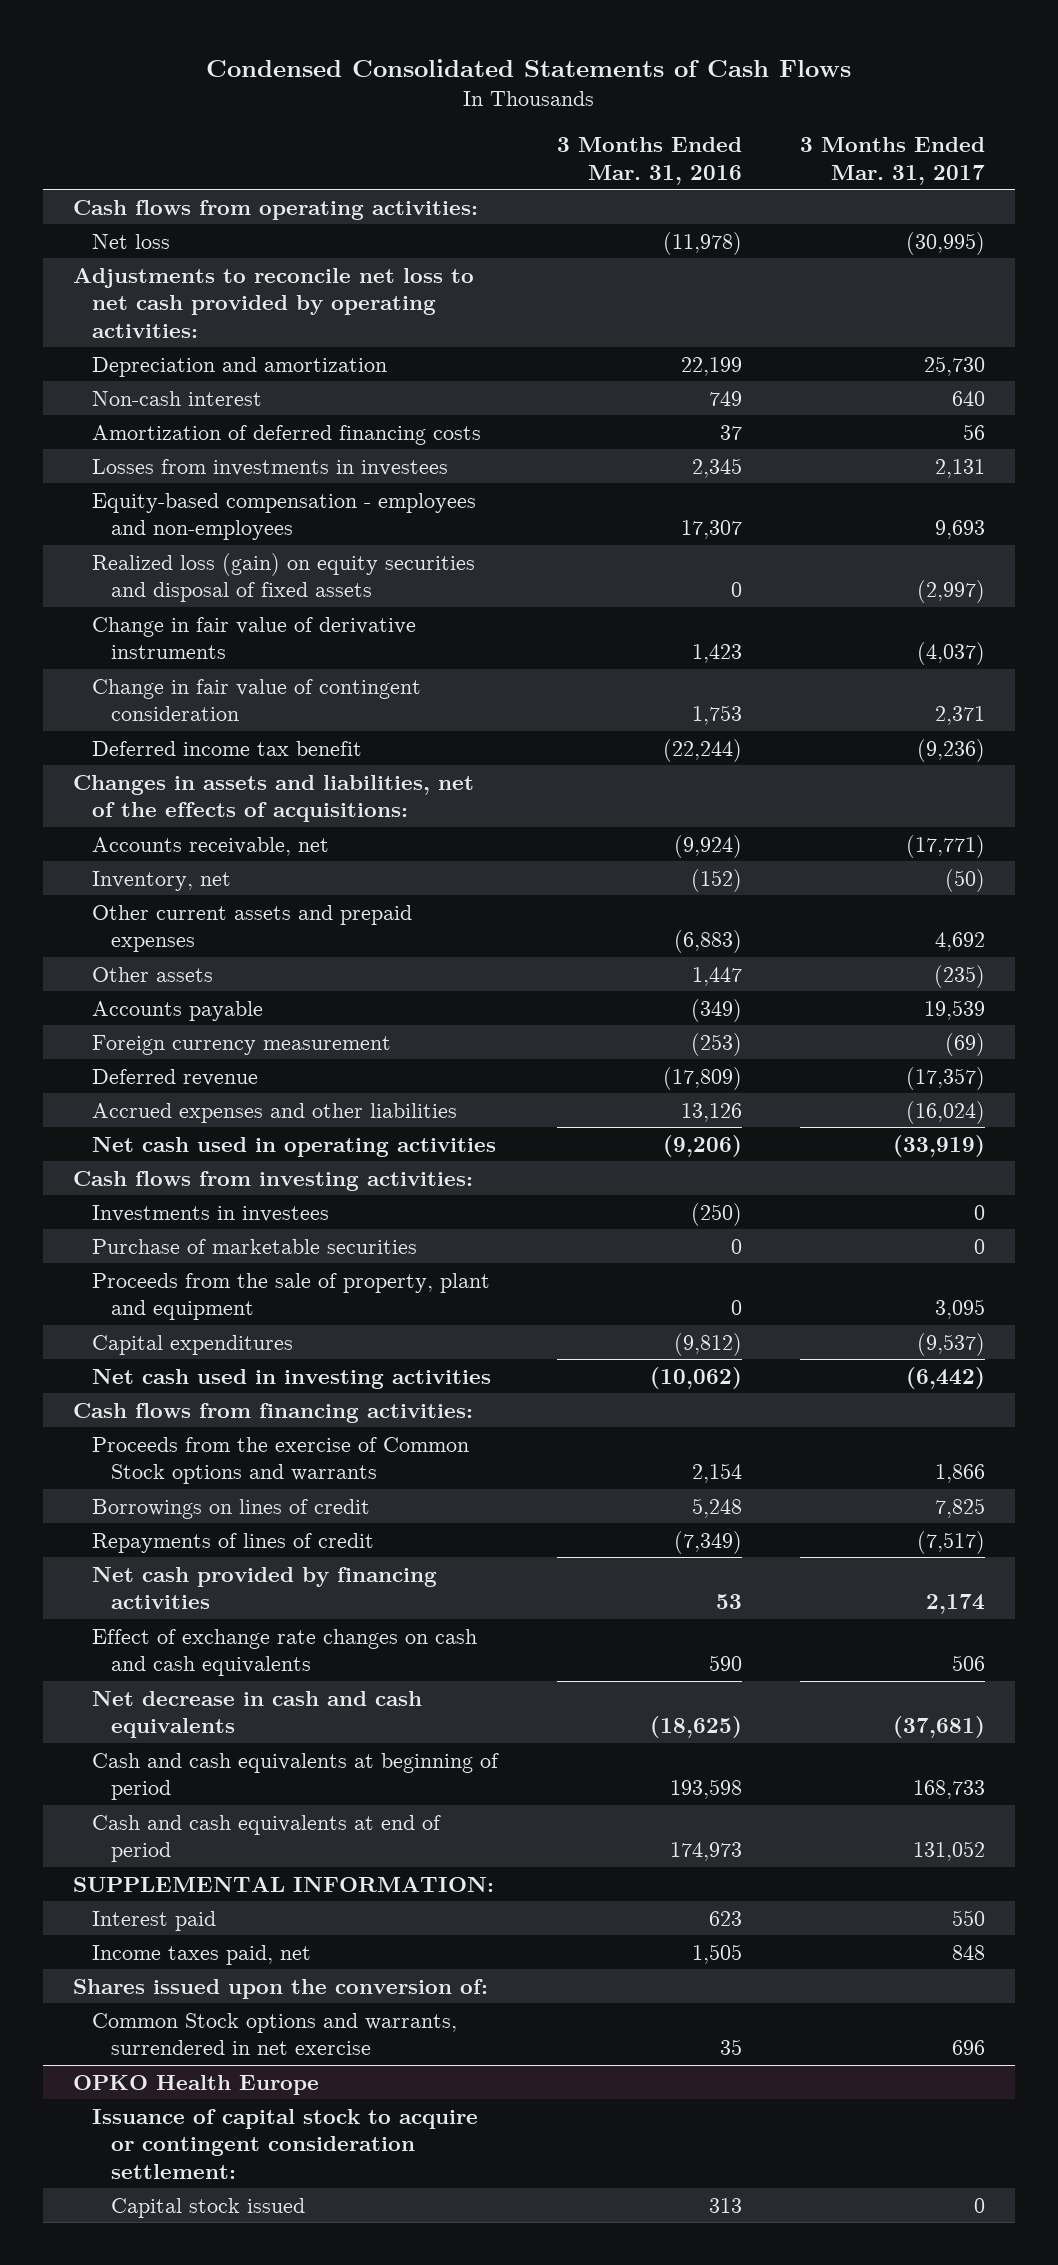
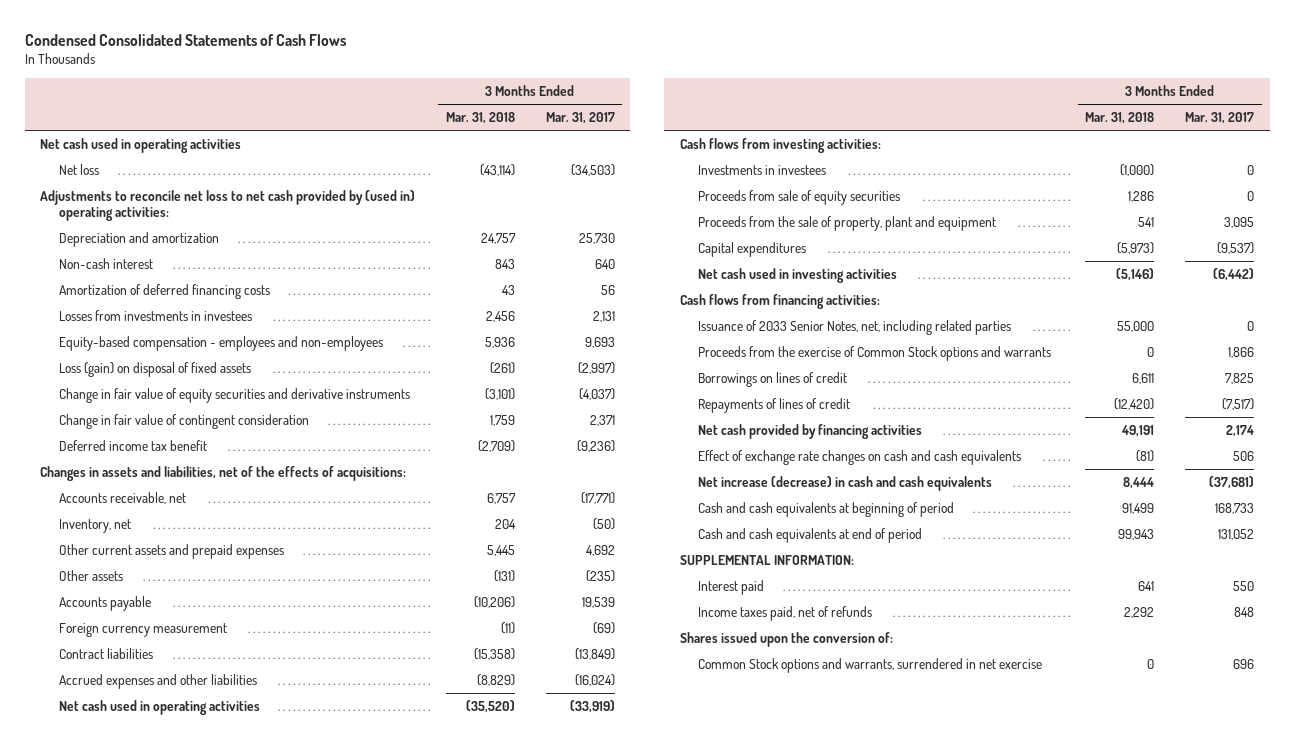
[556,137,742,185] 3 Months Ended Mar. 31, 2016 -> none
none -> [445,112,515,125] Mar. 31, 2018
[72,199,478,220] Cash flows from operating activities: -> [40,138,242,154] Net cash used in operating activities
[906,231,986,255] (30,995) -> [570,164,615,177] (34,503)
[72,267,474,338] Adjustments to reconcile net loss to net cash provided by operating activities: -> [40,190,416,222] Adjustments to reconcile net loss to net cash provided by (used in) operating activities:
[91,552,475,603] Realized loss (gain) on equity securities and disposal of fixed assets -> [58,362,251,378] Loss (gain) on disposal of fixed assets
[91,616,416,660] Change in fair value of derivative instruments -> [58,388,410,404] Change in fair value of equity securities and derivative instruments
[91,1068,258,1086] Deferred revenue -> none
none -> [58,648,153,660] Contract liabilities
[91,1238,417,1254] Purchase of marketable securities -> none
none -> [698,190,901,206] Proceeds from sale of equity securities
none -> [698,320,1012,336] Issuance of 2033 Senior Notes, net, including related parties
[91,1690,422,1739] Net decrease in cash and cash equivalents -> [698,476,993,492] Net increase (decrease) in cash and cash equivalents
[91,1944,311,1965] Income taxes paid, net -> [698,606,873,622] Income taxes paid, net of refunds
[72,2074,319,2095] OPKO Health Europe -> none
[91,2108,478,2179] Issuance of capital stock to acquire or contingent consideration settlement: -> none
[110,2197,305,2218] Capital stock issued -> none

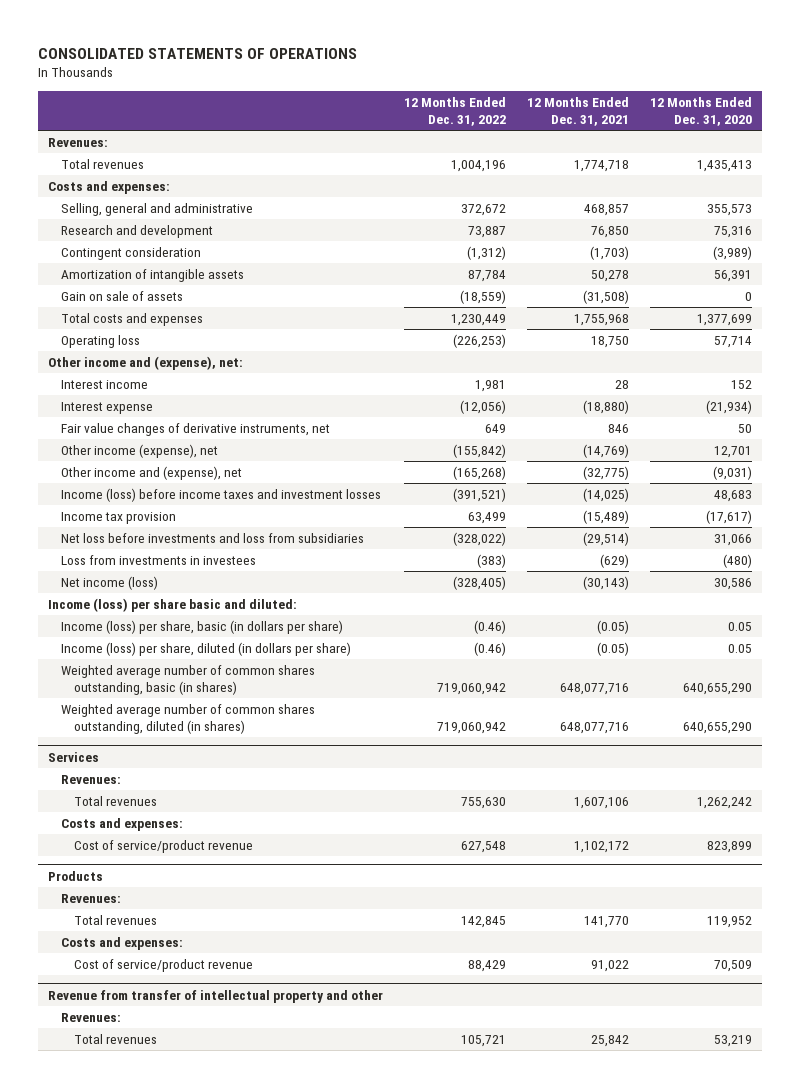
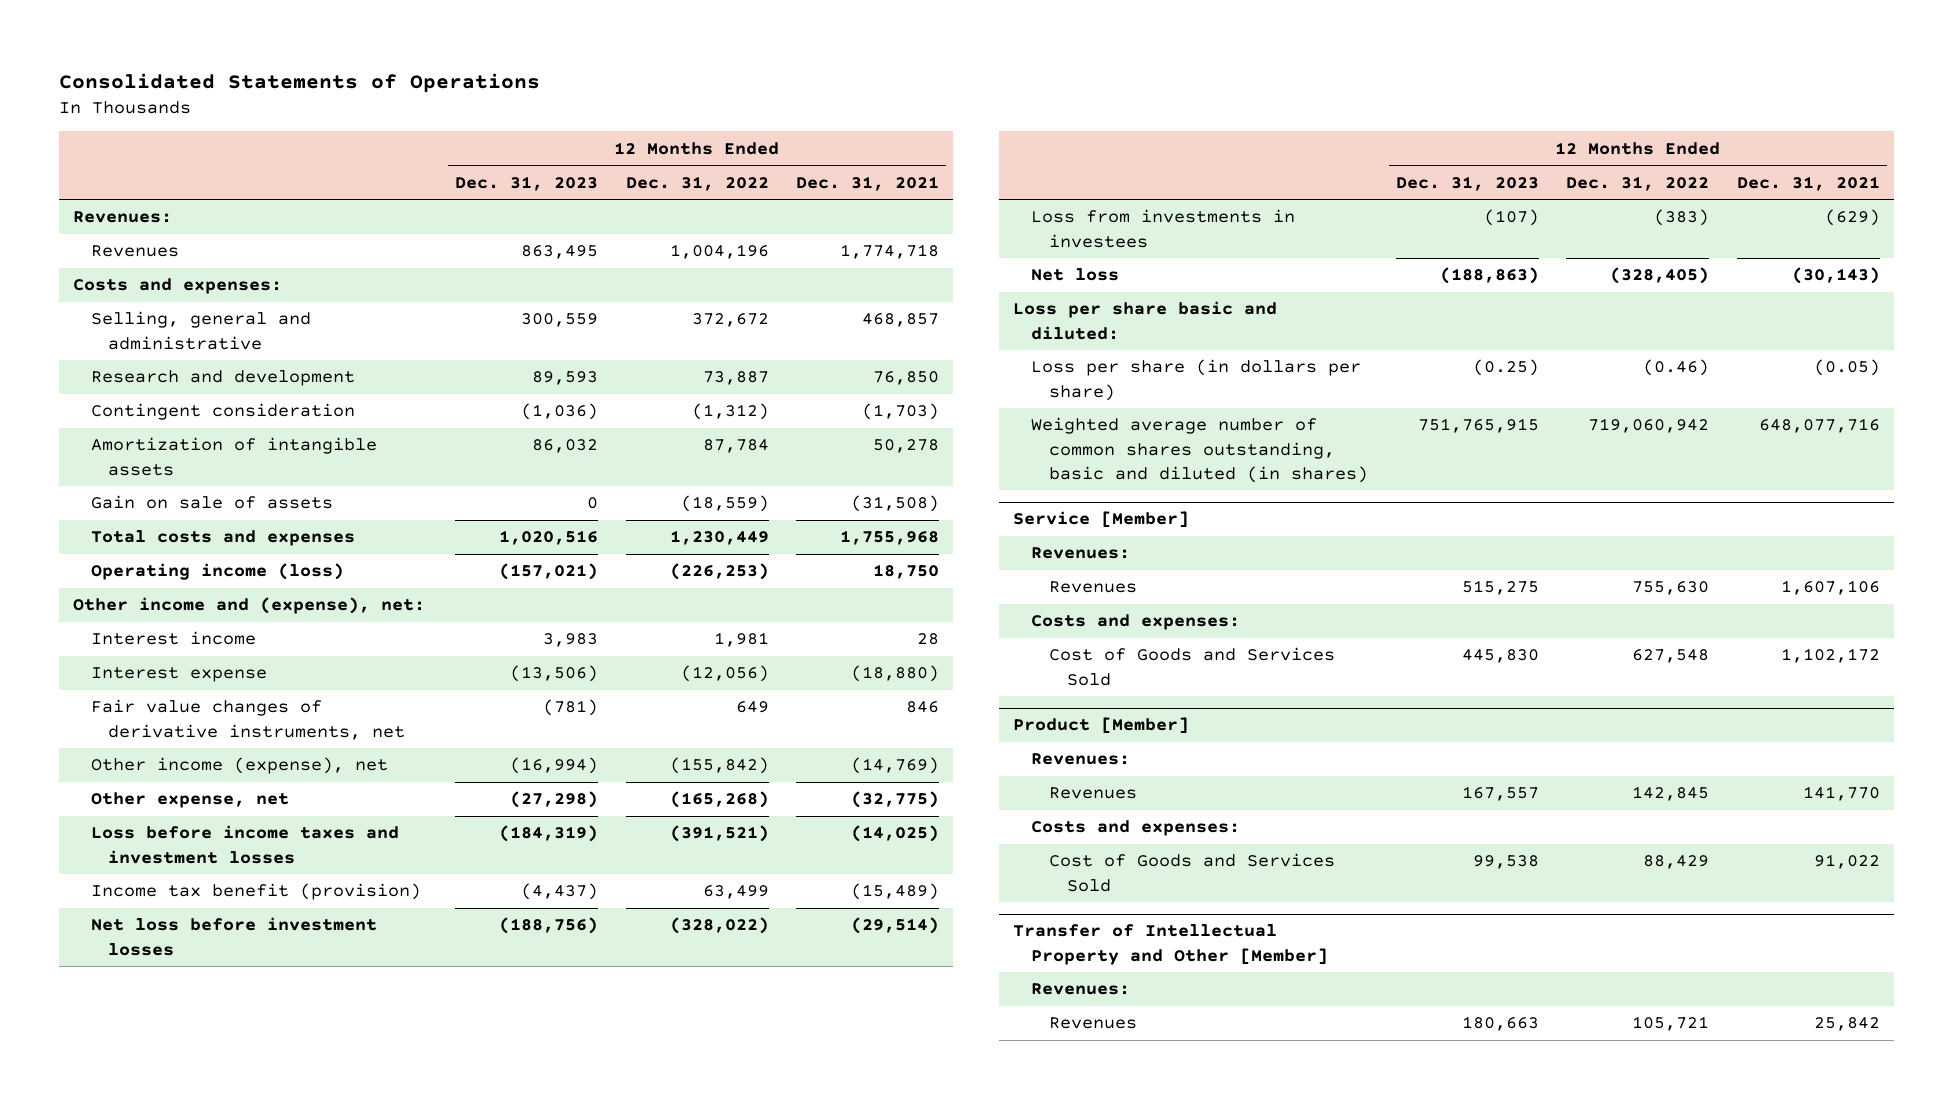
[37,47,357,59] CONSOLIDATED STATEMENTS OF OPERATIONS -> [58,72,540,93] Consolidated Statements of Operations
[649,96,752,127] 12 Months Ended Dec. 31, 2020 -> none
none -> [454,175,598,191] Dec. 31, 2023
[60,158,144,169] Total revenues -> [90,245,179,258] Revenues
[60,334,140,348] Operating loss -> [90,563,344,581] Operating income (loss)
[60,465,242,480] Other income and (expense), net -> [90,792,289,809] Other expense, net
[60,487,381,502] Income (loss) before income taxes and investment losses -> [90,825,399,864] Loss before income taxes and investment losses
[60,511,176,524] Income tax provision -> [90,883,421,901] Income tax benefit (provision)
[60,532,364,543] Net loss before investments and loss from subsidiaries -> [90,917,377,956] Net loss before investment losses
[60,641,351,656] Income (loss) per share, diluted (in dollars per share) -> none
[60,703,315,735] Weighted average number of common shares outstanding, diluted (in shares) -> none
[60,575,158,590] Net income (loss) -> [1031,268,1120,282] Net loss
[47,597,297,612] Income (loss) per share basic and diluted: -> [1013,301,1278,340] Loss per share basic and diluted:
[60,619,343,634] Income (loss) per share, basic (in dollars per share) -> [1031,359,1362,401] Loss per share (in dollars per share)
[60,664,315,696] Weighted average number of common shares outstanding, basic (in shares) -> [1031,417,1368,483] Weighted average number of common shares outstanding, basic and diluted (in shares)
[47,751,99,762] Services -> [1013,511,1190,529] Service [Member]
[73,795,157,806] Total revenues -> [1048,581,1137,594] Revenues
[73,839,253,853] Cost of service/product revenue -> [1048,647,1335,686] Cost of Goods and Services Sold
[47,870,103,881] Products -> [1013,717,1190,735] Product [Member]
[73,914,157,925] Total revenues -> [1048,787,1137,800] Revenues
[73,958,253,972] Cost of service/product revenue -> [1048,853,1335,892] Cost of Goods and Services Sold
[47,989,383,1003] Revenue from transfer of intellectual property and other -> [1013,924,1329,965] Transfer of Intellectual Property and Other [Member]
[73,1033,157,1044] Total revenues -> [1048,1017,1137,1030] Revenues

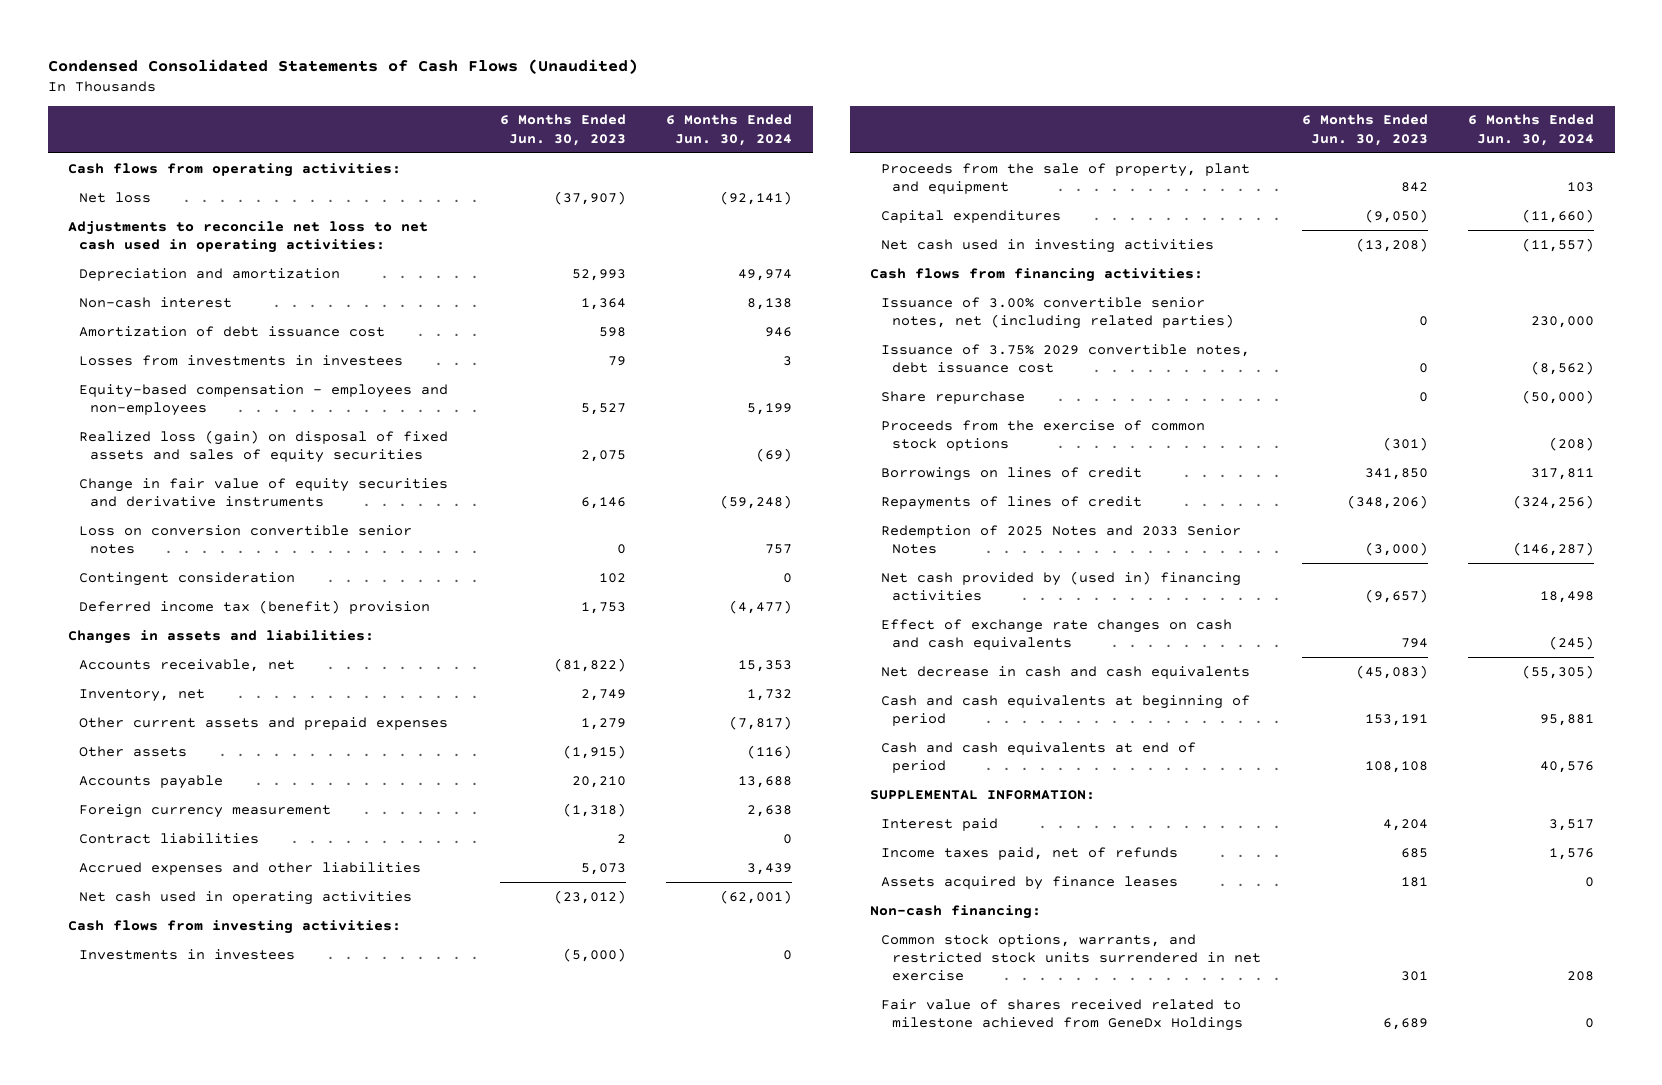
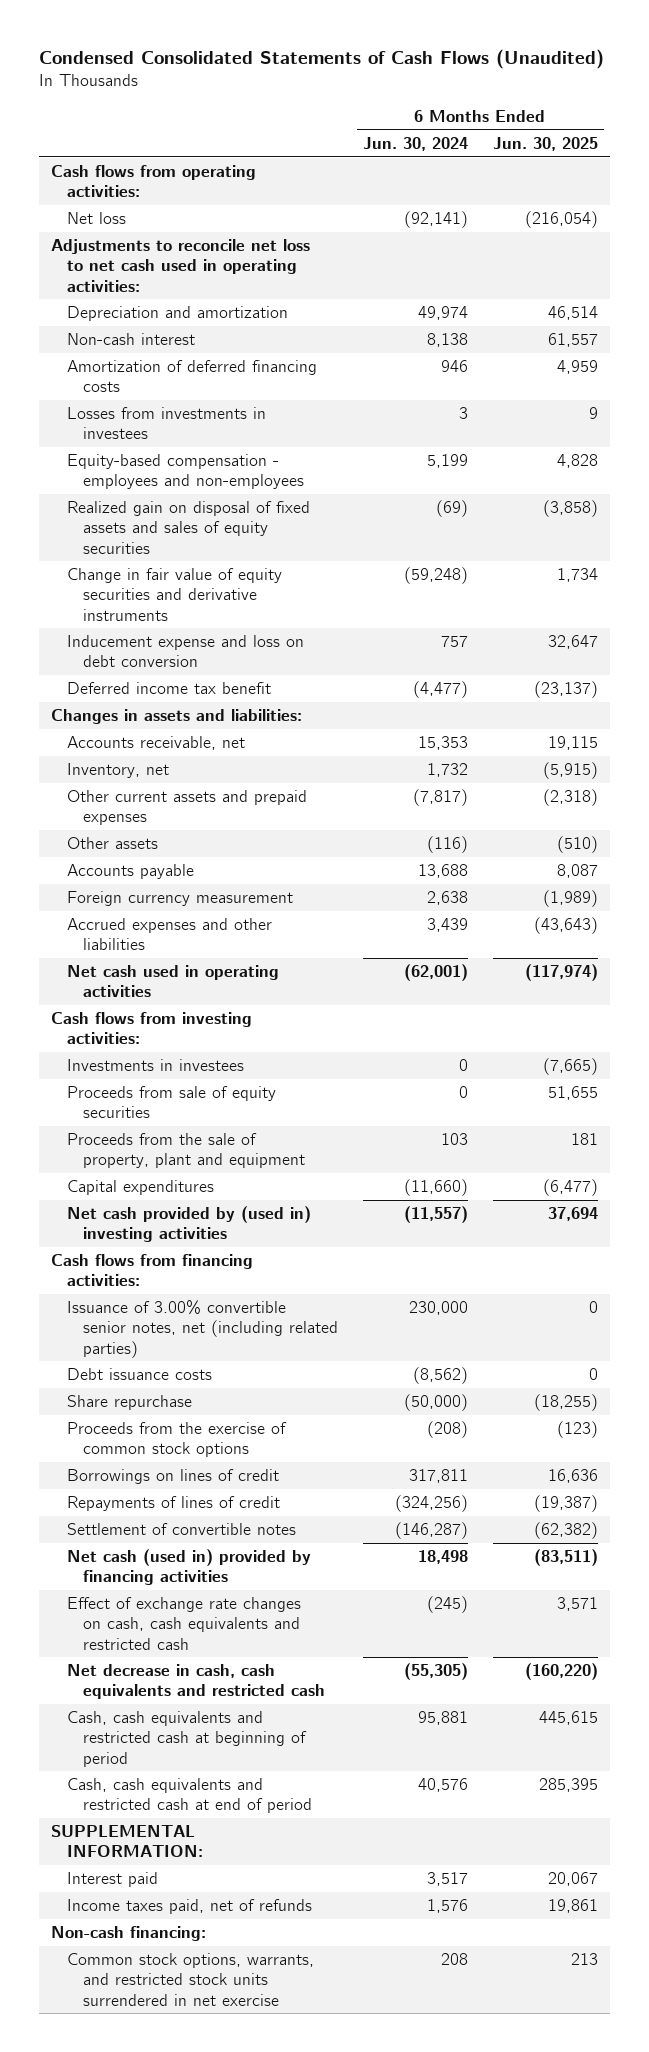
[499,114,626,146] 6 Months Ended Jun. 30, 2023 -> none
none -> [492,137,598,152] Jun. 30, 2025
[78,325,385,337] Amortization of debt issuance cost -> [67,360,318,393] Amortization of deferred financing costs
[78,429,448,463] Realized loss (gain) on disposal of fixed assets and sales of equity securities -> [67,501,311,554] Realized gain on disposal of fixed assets and sales of equity securities
[78,571,295,586] Contingent consideration -> none
[78,524,412,554] Loss on conversion convertible senior notes -> [67,635,305,668] Inducement expense and loss on debt conversion
[78,599,430,614] Deferred income tax (benefit) provision -> [67,682,272,695] Deferred income tax benefit
[78,832,259,844] Contract liabilities -> none
none -> [67,1086,277,1119] Proceeds from sale of equity securities
[881,238,1215,253] Net cash used in investing activities -> [67,1206,312,1243] Net cash provided by (used in) investing activities
[881,343,1251,373] Issuance of 3.75% 2029 convertible notes, debt issuance cost -> [67,1368,213,1381] Debt issuance costs
[881,524,1242,554] Redemption of 2025 Notes and 2033 Senior Notes -> [67,1523,297,1536] Settlement of convertible notes
[881,570,1242,601] Net cash provided by (used in) financing activities -> [67,1549,312,1586] Net cash (used in) provided by financing activities
[881,618,1233,650] Effect of exchange rate changes on cash and cash equivalents -> [67,1597,302,1650] Effect of exchange rate changes on cash, cash equivalents and restricted cash
[881,665,1251,679] Net decrease in cash and cash equivalents -> [67,1664,326,1700] Net decrease in cash, cash equivalents and restricted cash
[881,694,1251,726] Cash and cash equivalents at beginning of period -> [67,1711,308,1767] Cash, cash equivalents and restricted cash at beginning of period
[881,741,1197,773] Cash and cash equivalents at end of period -> [67,1778,313,1814] Cash, cash equivalents and restricted cash at end of period
[881,875,1179,890] Assets acquired by finance leases -> none
[881,998,1243,1031] Fair value of shares received related to milestone achieved from GeneDx Holdings -> none

